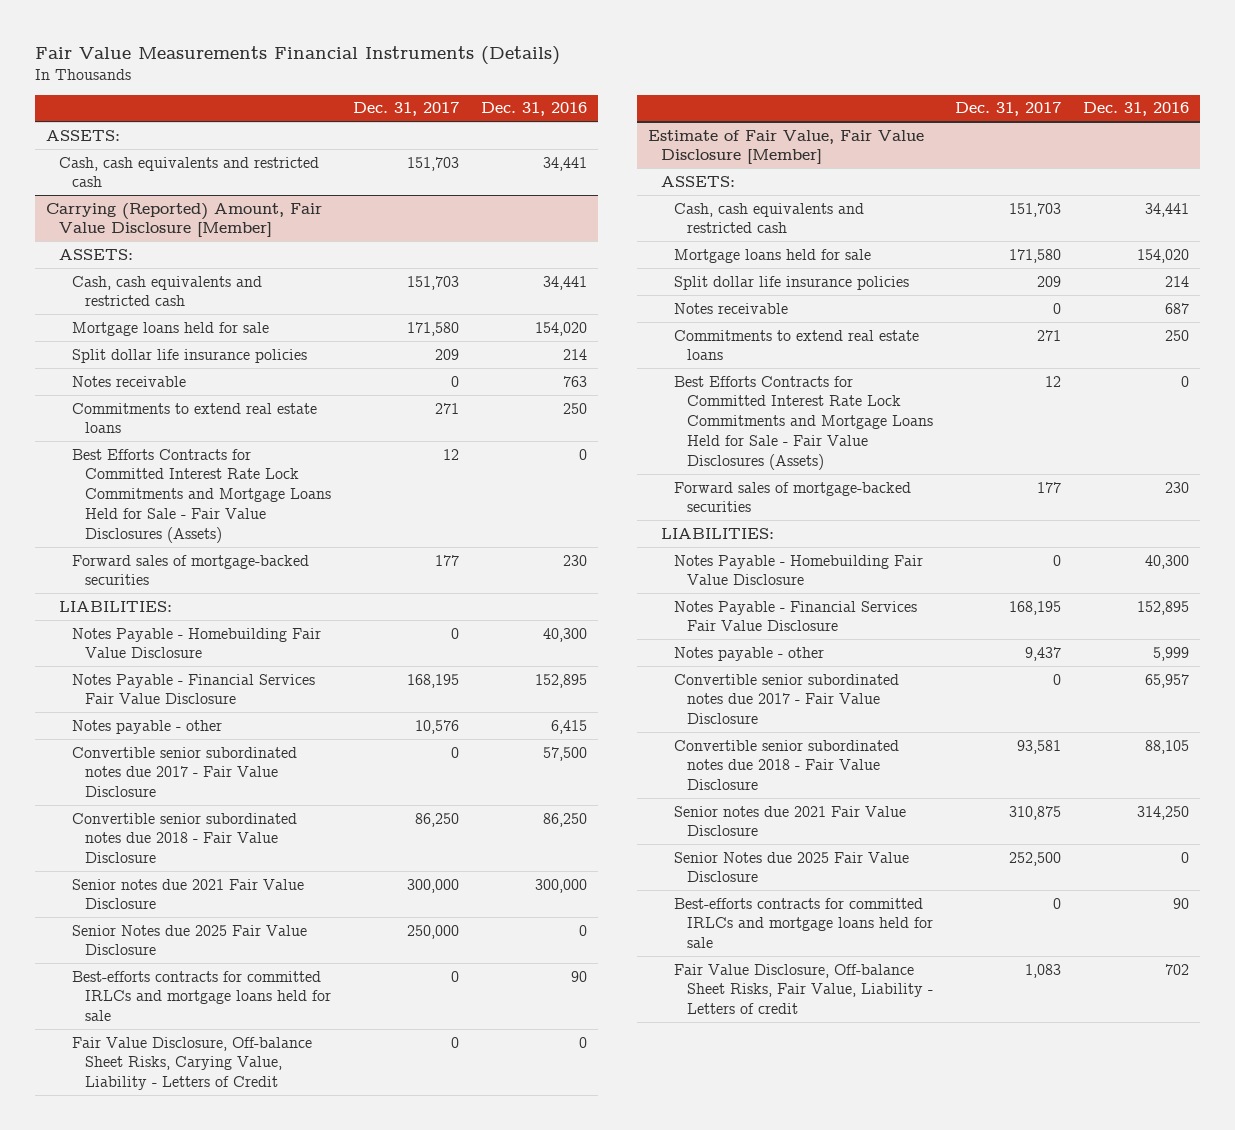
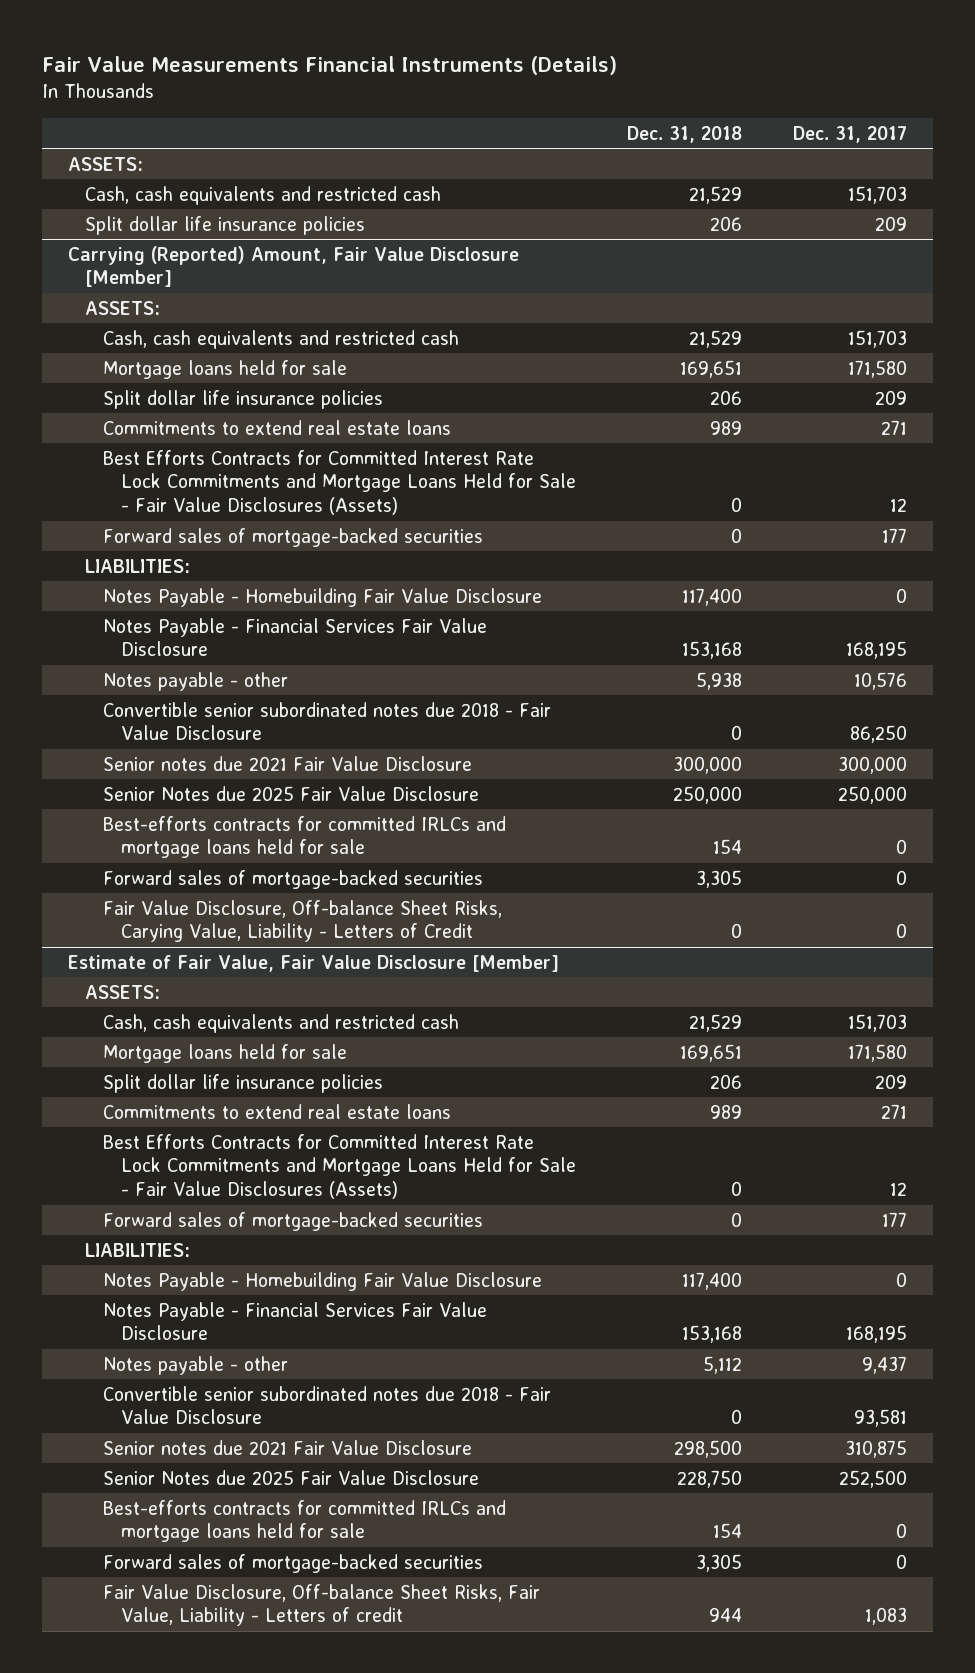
[481,102,588,117] Dec. 31, 2016 -> none
none -> [626,125,742,143] Dec. 31, 2018
none -> [85,215,366,235] Split dollar life insurance policies
[72,375,187,387] Notes receivable -> none
[72,746,298,798] Convertible senior subordinated notes due 2017 - Fair Value Disclosure -> none
none -> [103,869,484,889] Forward sales of mortgage-backed securities
[673,302,788,314] Notes receivable -> none
[673,673,899,725] Convertible senior subordinated notes due 2017 - Fair Value Disclosure -> none
none -> [103,1553,484,1573] Forward sales of mortgage-backed securities

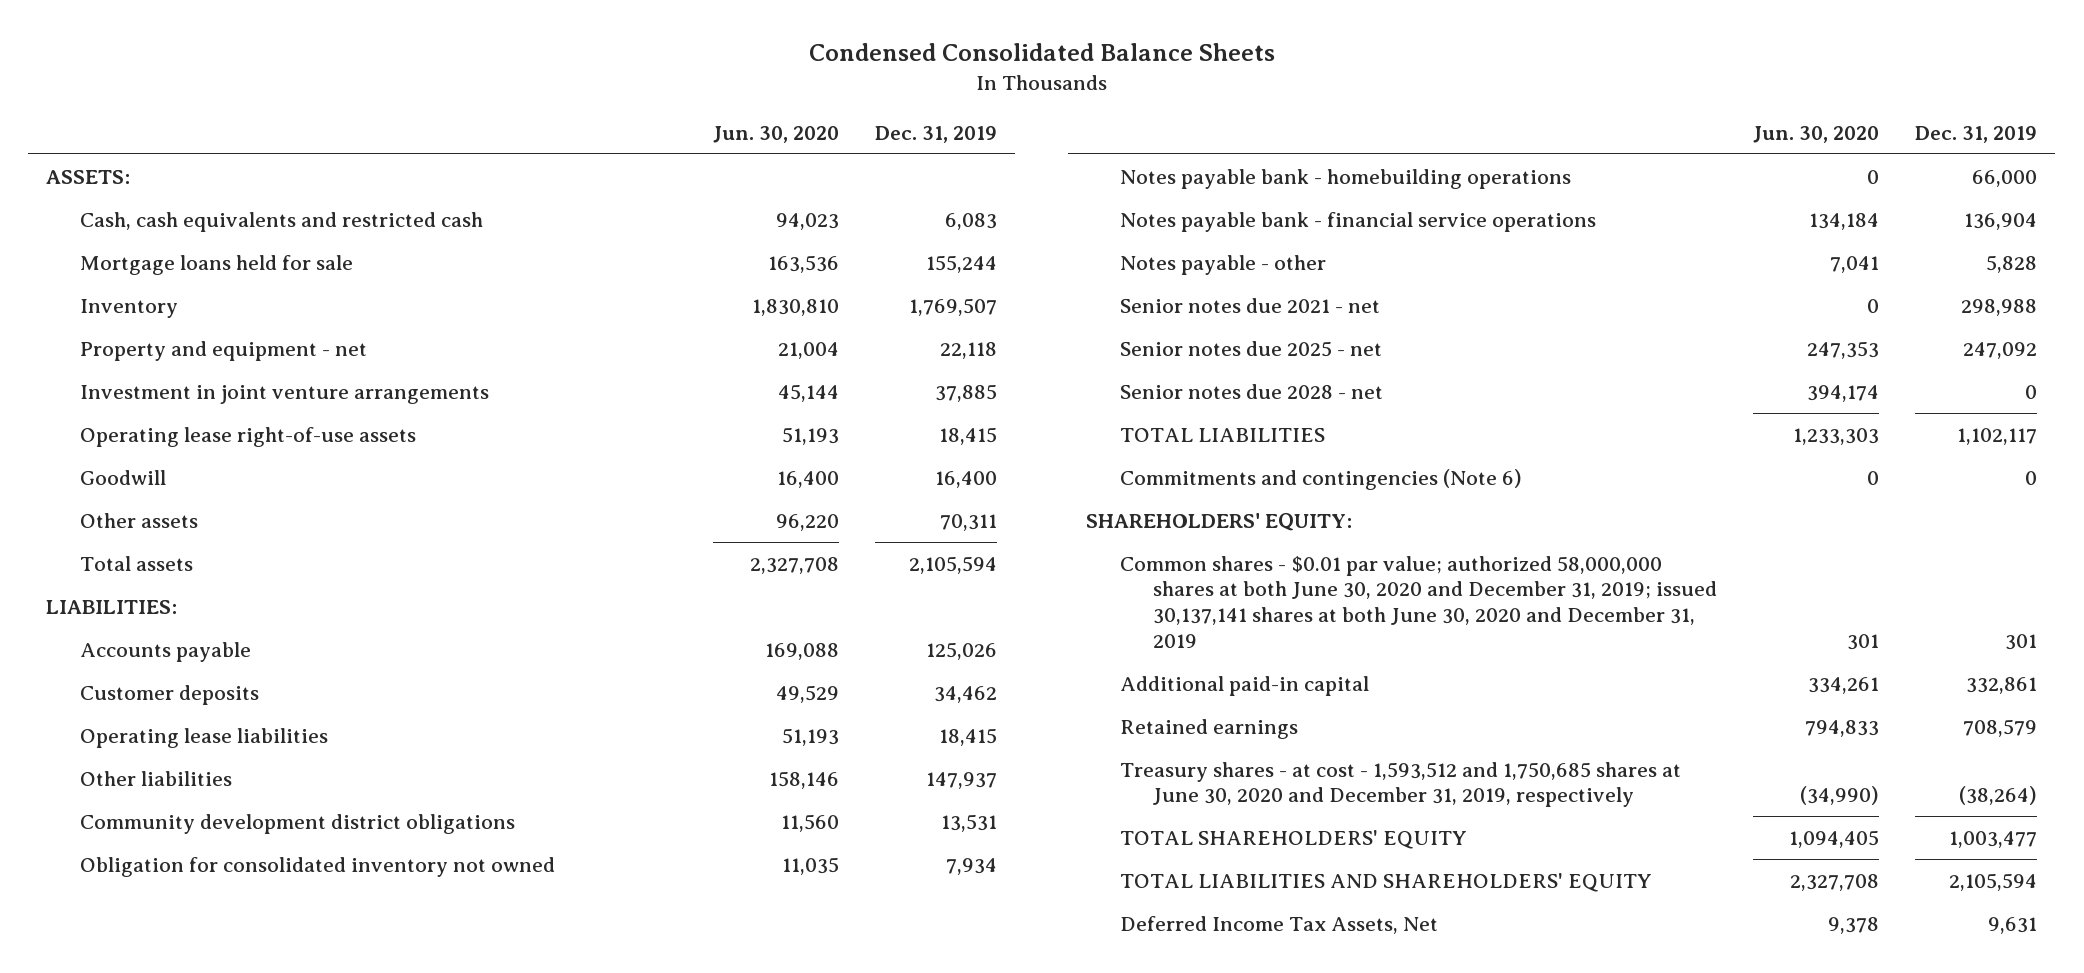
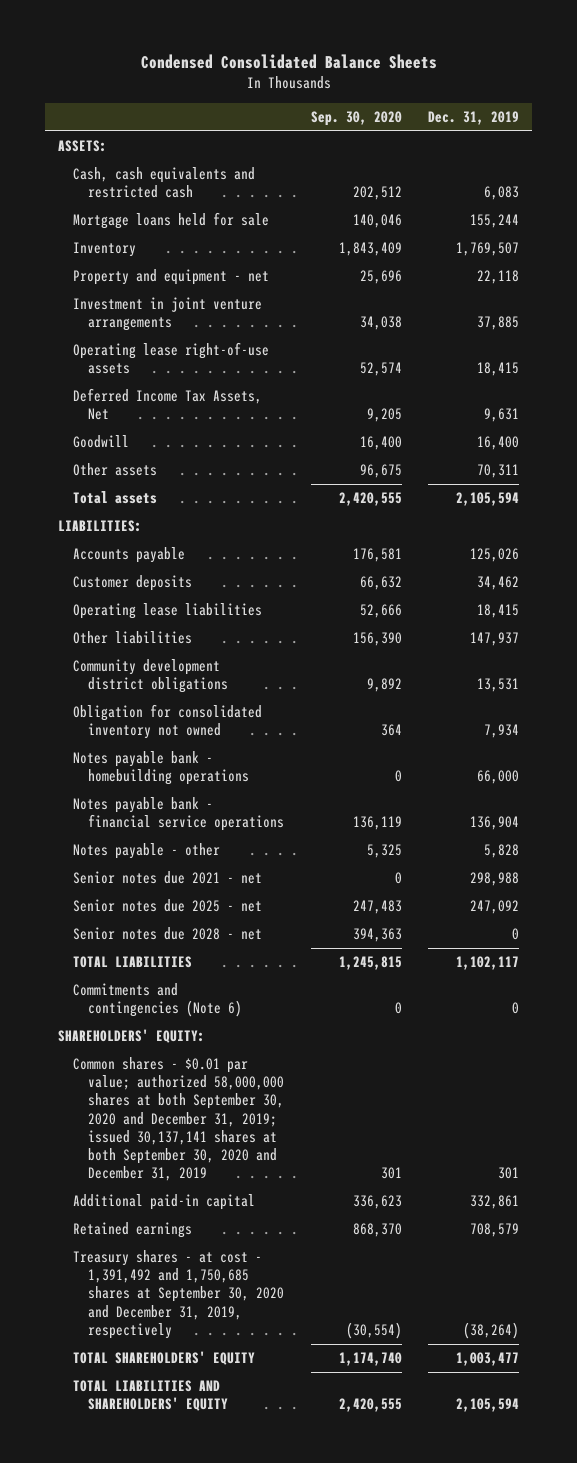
[712,125,839,143] Jun. 30, 2020 -> none
none -> [310,110,402,126] Sep. 30, 2020
[1119,915,1438,934] Deferred Income Tax Assets, Net -> [73,388,263,421] Deferred Income Tax Assets, Net
[1119,555,1717,649] Common shares - $0.01 par value; authorized 58,000,000 shares at both June 30, 2020 and December 31, 2019; issued 30,137,141 shares at both June 30, 2020 and December 31, 2019 -> [73,1057,285,1181] Common shares - $0.01 par value; authorized 58,000,000 shares at both September 30, 2020 and December 31, 2019; issued 30,137,141 shares at both September 30, 2020 and December 31, 2019
[1119,761,1681,808] Treasury shares - at cost - 1,593,512 and 1,750,685 shares at June 30, 2020 and December 31, 2019, respectively -> [73,1250,285,1339] Treasury shares - at cost - 1,391,492 and 1,750,685 shares at September 30, 2020 and December 31, 2019, respectively

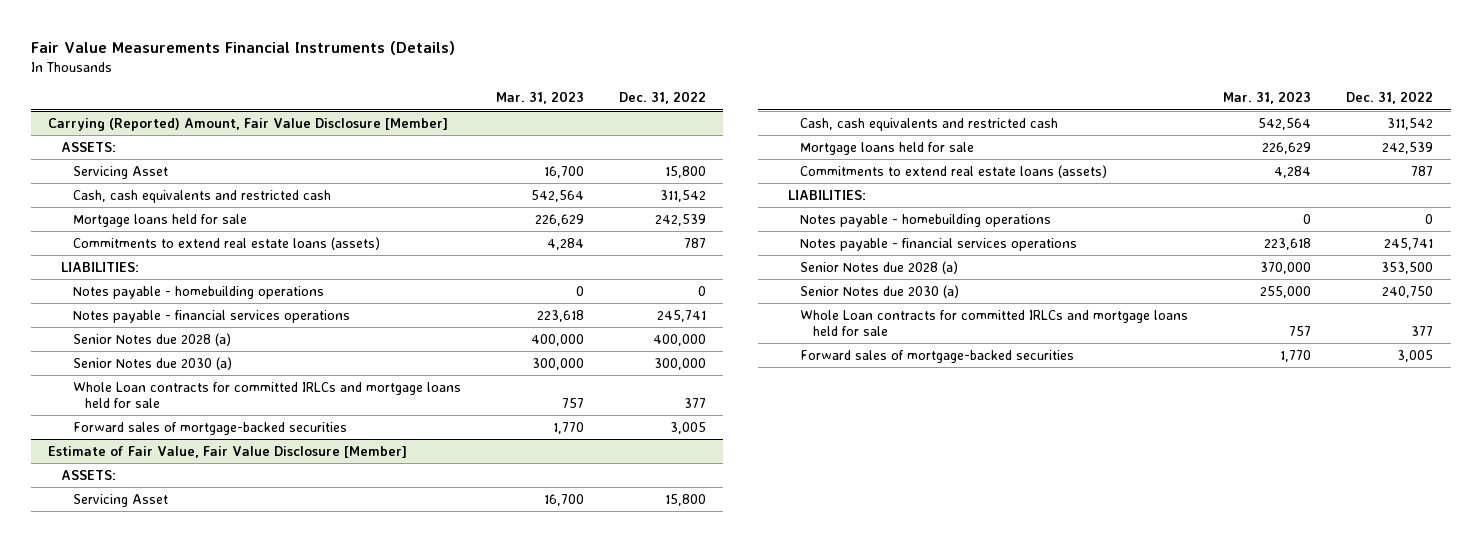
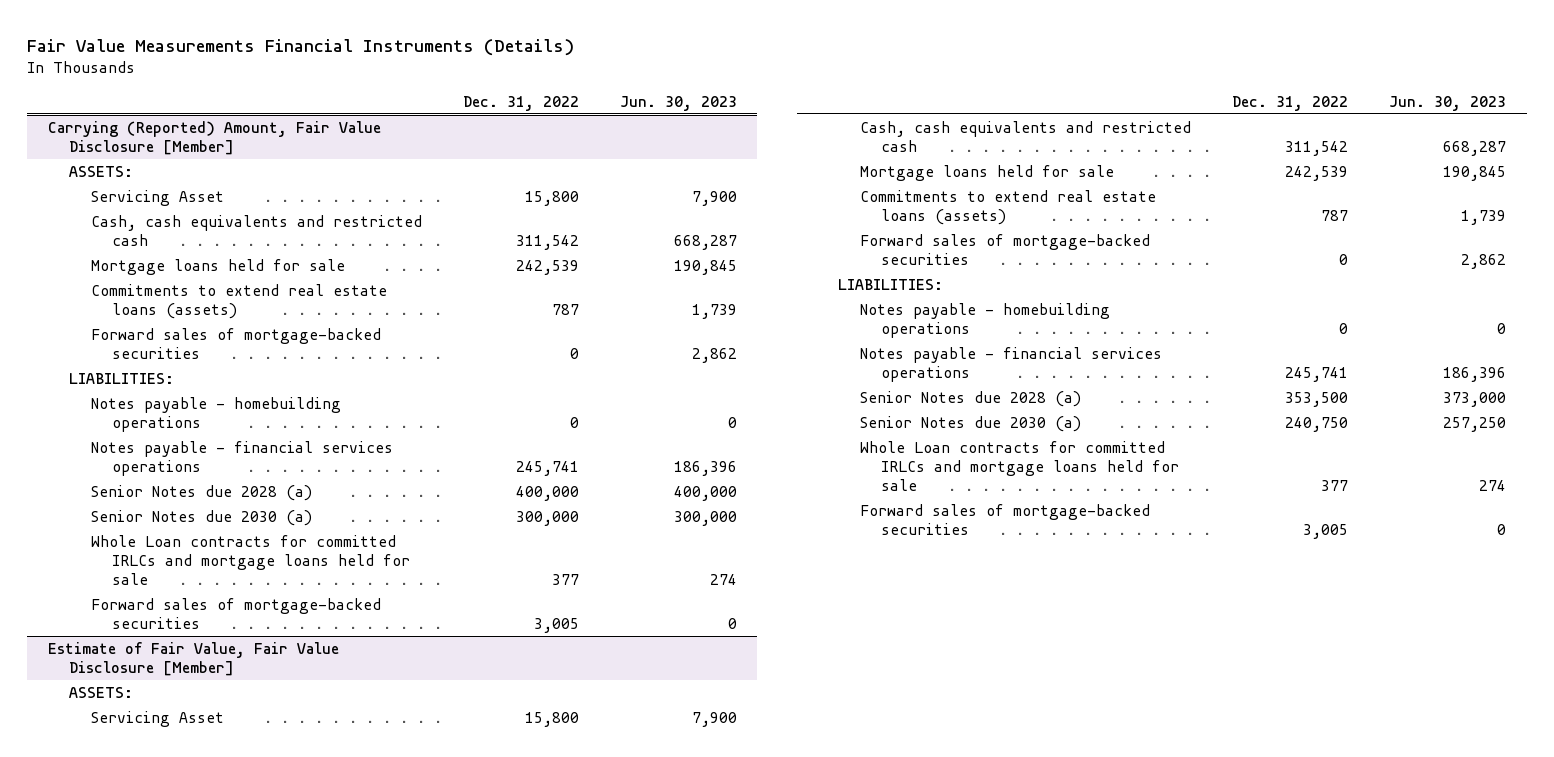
[495,91,584,105] Mar. 31, 2023 -> none
none -> [619,95,737,111] Jun. 30, 2023
none -> [90,328,381,360] Forward sales of mortgage-backed securities
none -> [859,234,1150,266] Forward sales of mortgage-backed securities

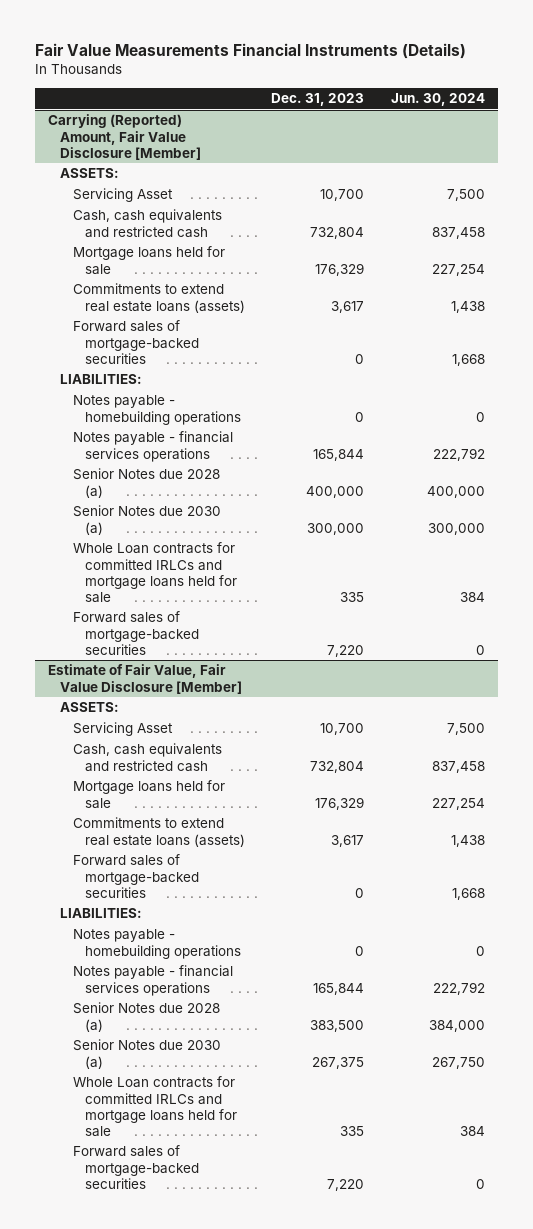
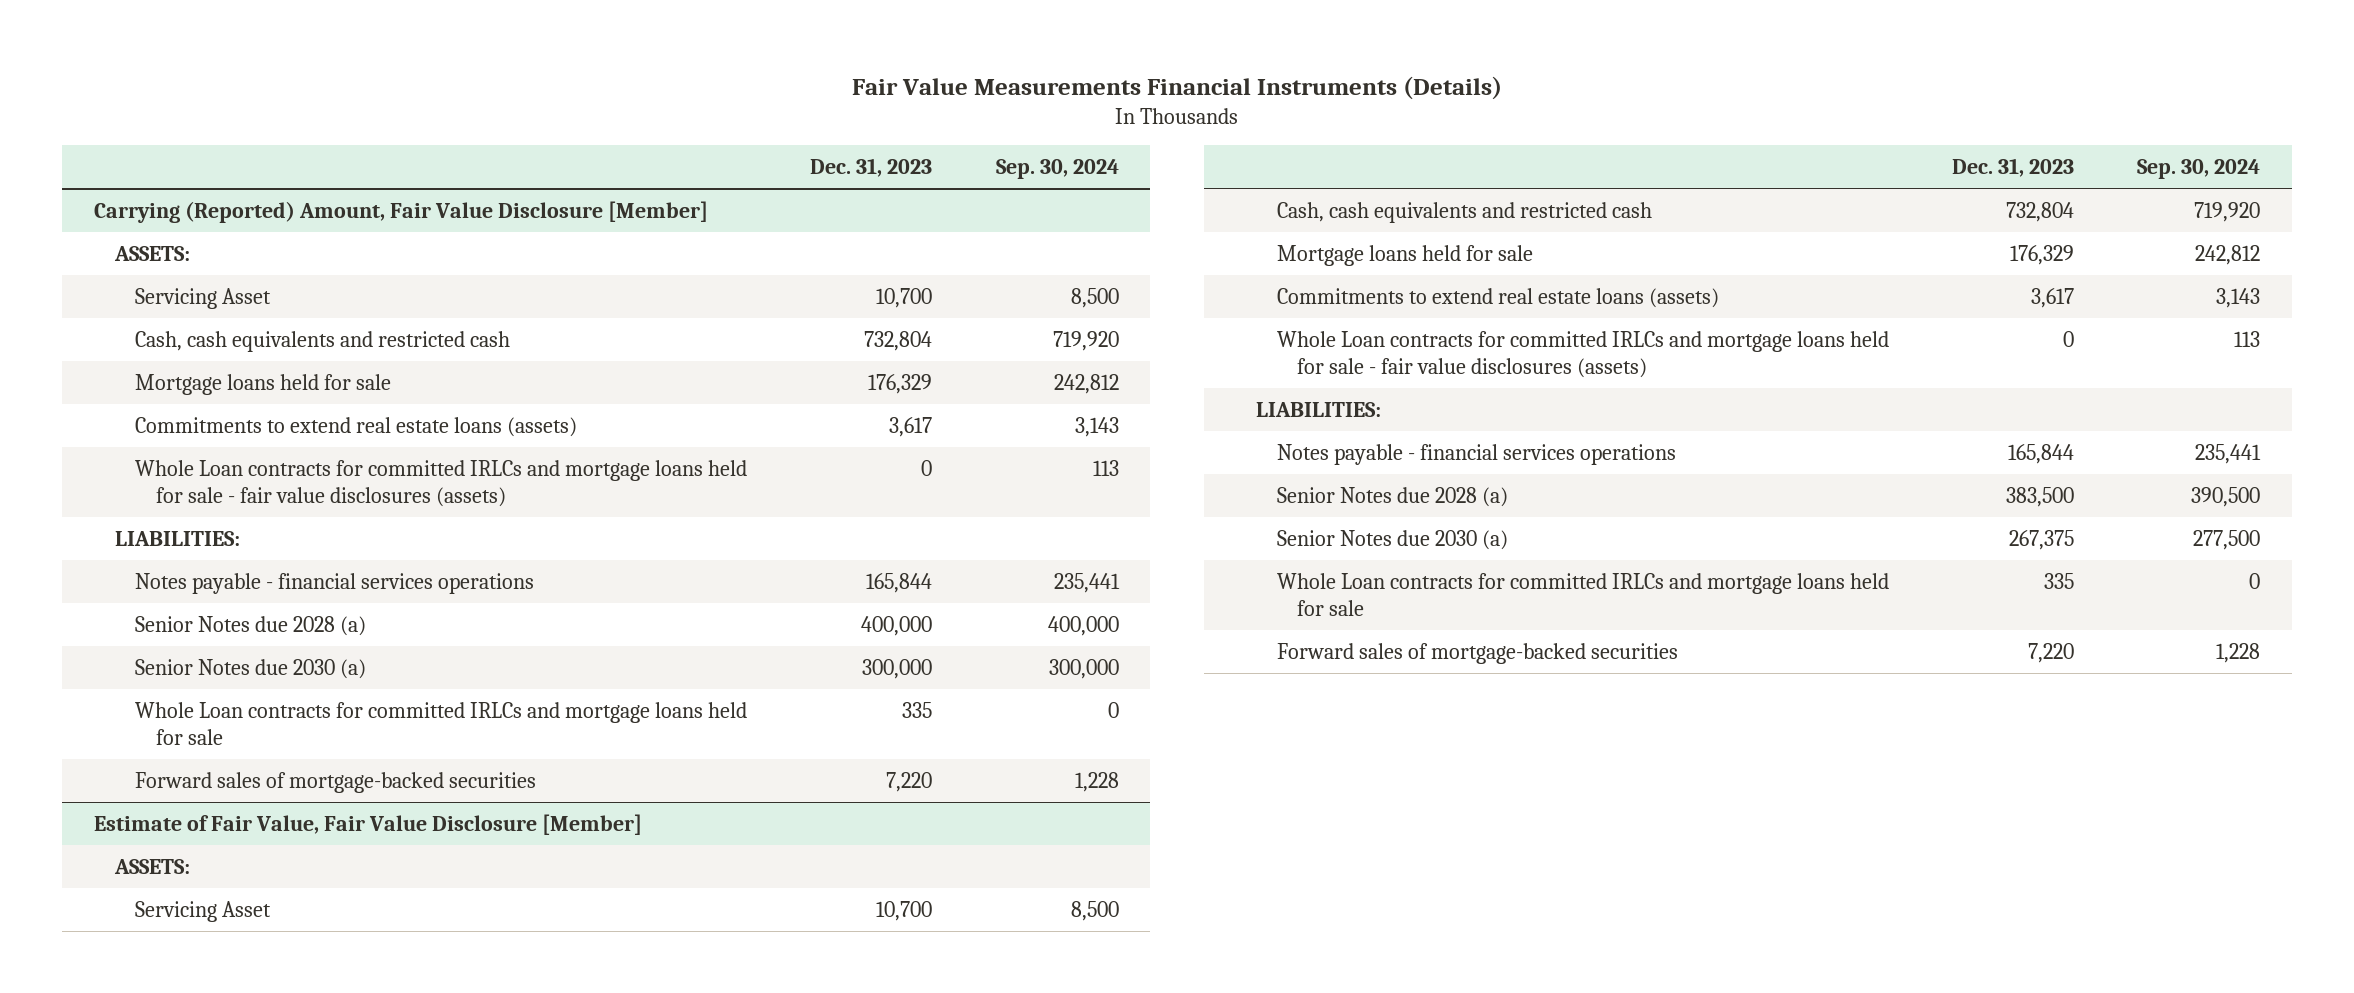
[390,93,485,107] Jun. 30, 2024 -> none
none -> [995,159,1119,180] Sep. 30, 2024
[72,320,200,364] Forward sales of mortgage-backed securities -> none
none -> [135,459,748,507] Whole Loan contracts for committed IRLCs and mortgage loans held for sale - fair value disclosures (assets)
[72,395,242,425] Notes payable - homebuilding operations -> none
[72,854,200,898] Forward sales of mortgage-backed securities -> none
none -> [1276,330,1889,378] Whole Loan contracts for committed IRLCs and mortgage loans held for sale - fair value disclosures (assets)
[72,929,242,959] Notes payable - homebuilding operations -> none

